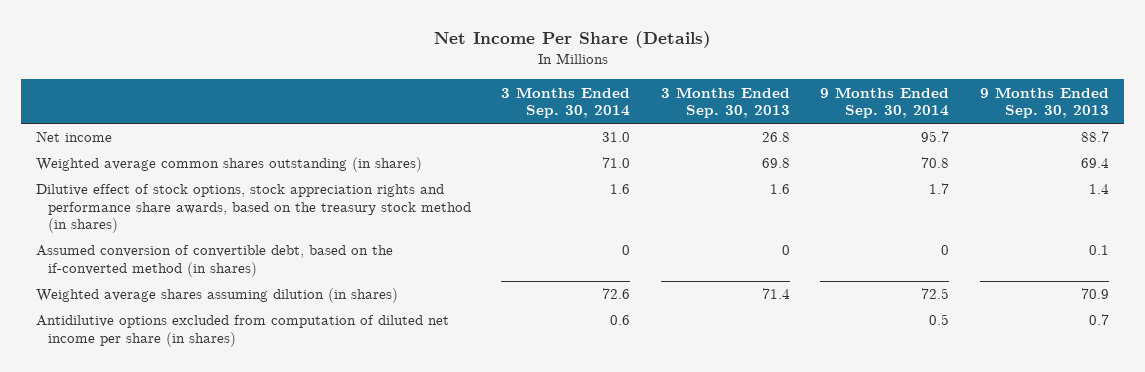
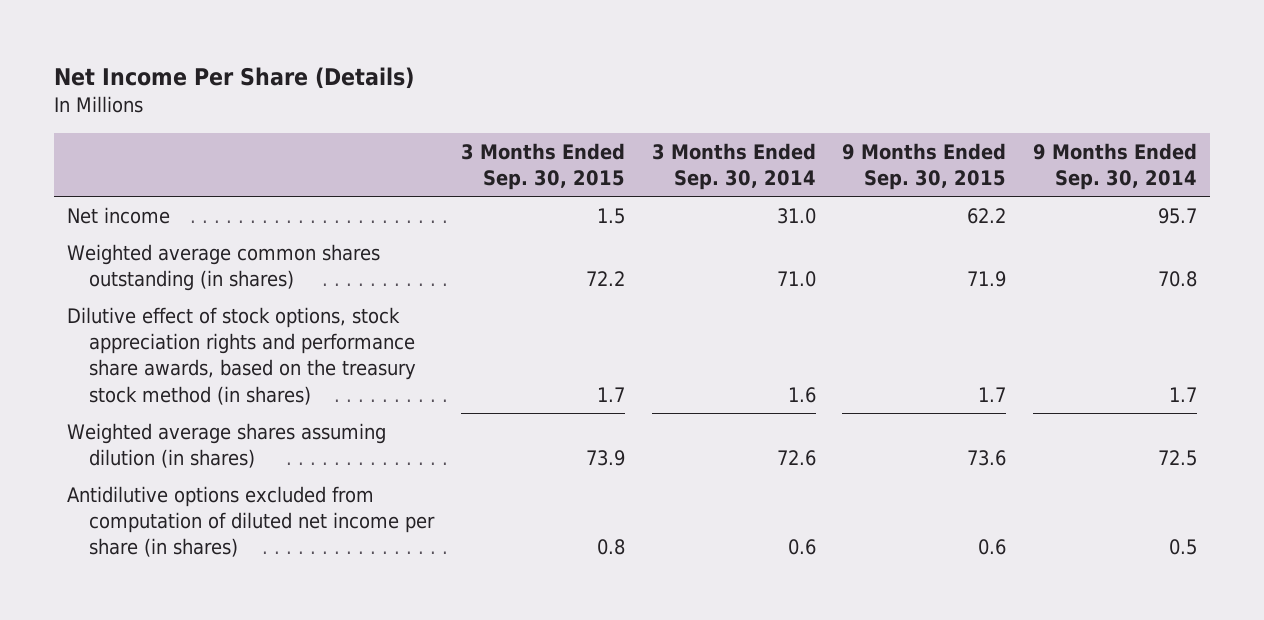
[660,86,790,119] 3 Months Ended Sep. 30, 2013 -> none
[979,86,1109,119] 9 Months Ended Sep. 30, 2013 -> none
none -> [461,142,626,190] 3 Months Ended Sep. 30, 2015
none -> [842,142,1007,190] 9 Months Ended Sep. 30, 2015
[36,245,394,277] Assumed conversion of convertible debt, based on the if-converted method (in shares) -> none

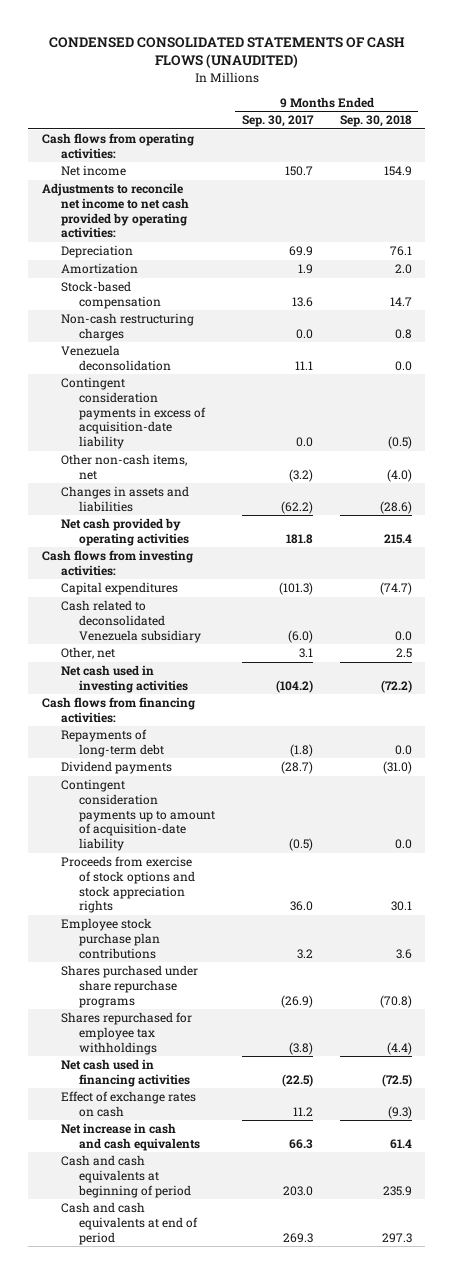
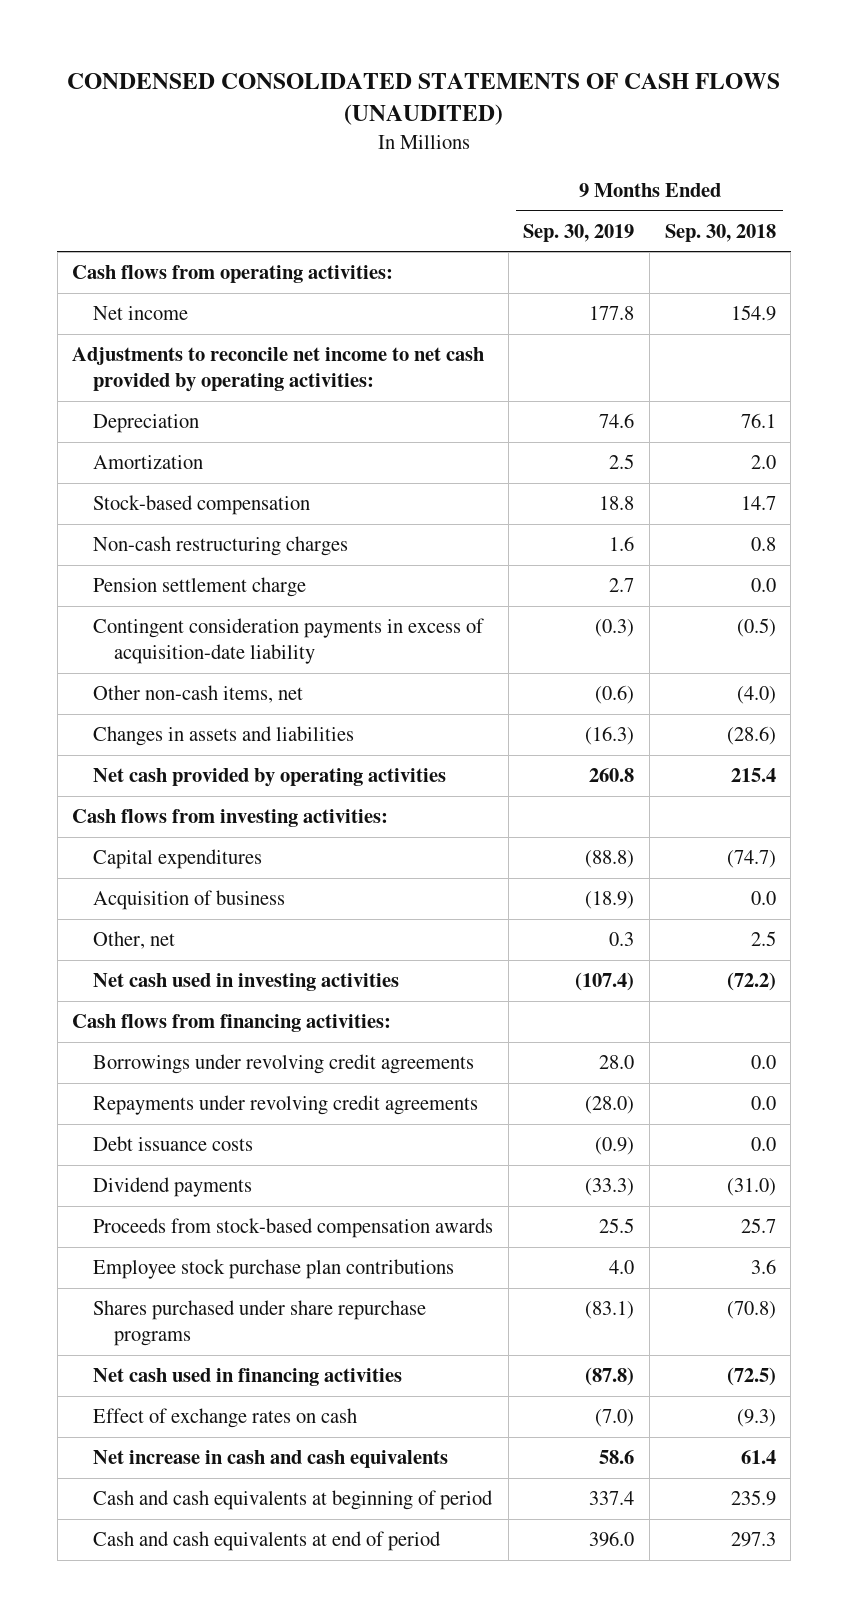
[241,115,314,128] Sep. 30, 2017 -> none
none -> [523,223,635,242] Sep. 30, 2019
[60,345,172,371] Venezuela deconsolidation -> none
none -> [93,577,307,598] Pension settlement charge
[60,600,202,643] Cash related to deconsolidated Venezuela subsidiary -> none
none -> [93,890,286,911] Acquisition of business
[60,729,165,757] Repayments of long-term debt -> none
none -> [93,1054,475,1075] Borrowings under revolving credit agreements
none -> [93,1095,479,1116] Repayments under revolving credit agreements
none -> [93,1136,254,1152] Debt issuance costs
[60,779,216,852] Contingent consideration payments up to amount of acquisition-date liability -> none
[60,856,196,914] Proceeds from exercise of stock options and stock appreciation rights -> [93,1218,494,1239] Proceeds from stock-based compensation awards
[390,901,412,912] 30.1 -> [740,1218,776,1234] 25.7
[60,1012,192,1055] Shares repurchased for employee tax withholdings -> none

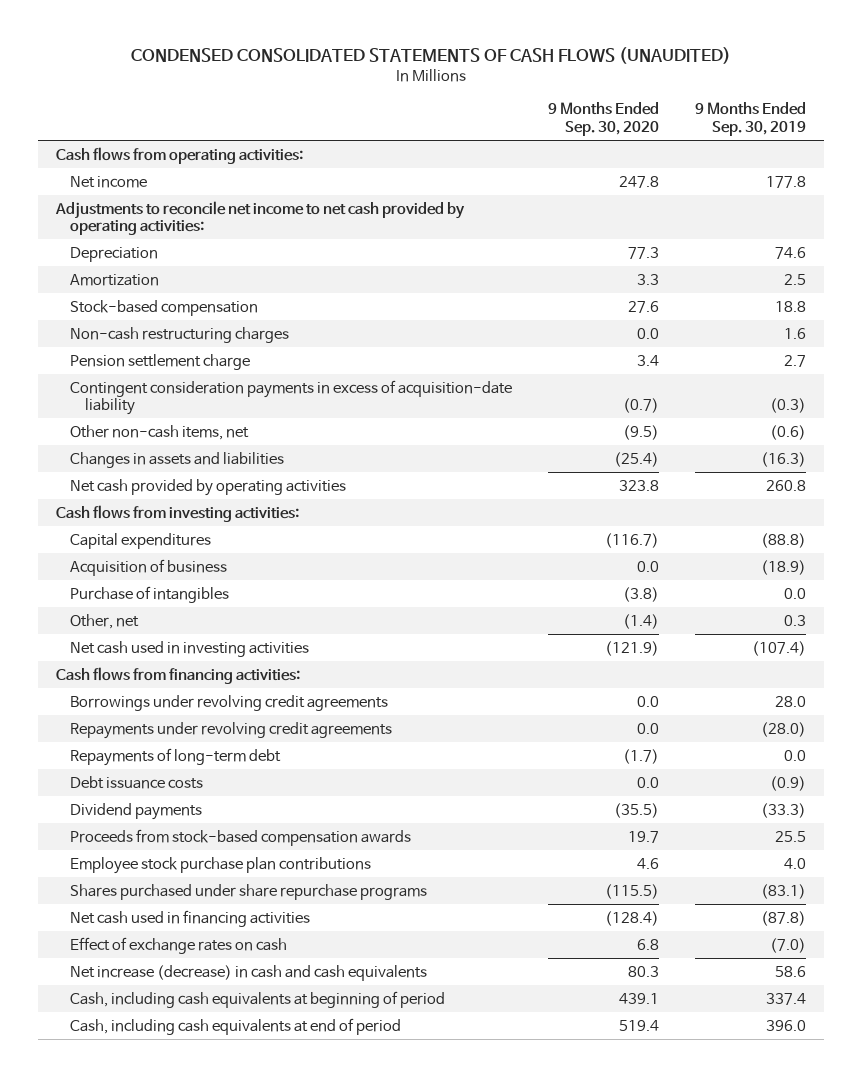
[664,223,776,242] Sep. 30, 2018 -> none
none -> [548,102,660,137] 9 Months Ended Sep. 30, 2020
none -> [70,585,230,603] Purchase of intangibles
none -> [70,747,282,766] Repayments of long-term debt
[93,1450,449,1469] Net increase in cash and cash equivalents -> [70,964,428,981] Net increase (decrease) in cash and cash equivalents
[93,1490,494,1511] Cash and cash equivalents at beginning of period -> [70,990,446,1008] Cash, including cash equivalents at beginning of period
[93,1531,442,1552] Cash and cash equivalents at end of period -> [70,1017,402,1035] Cash, including cash equivalents at end of period

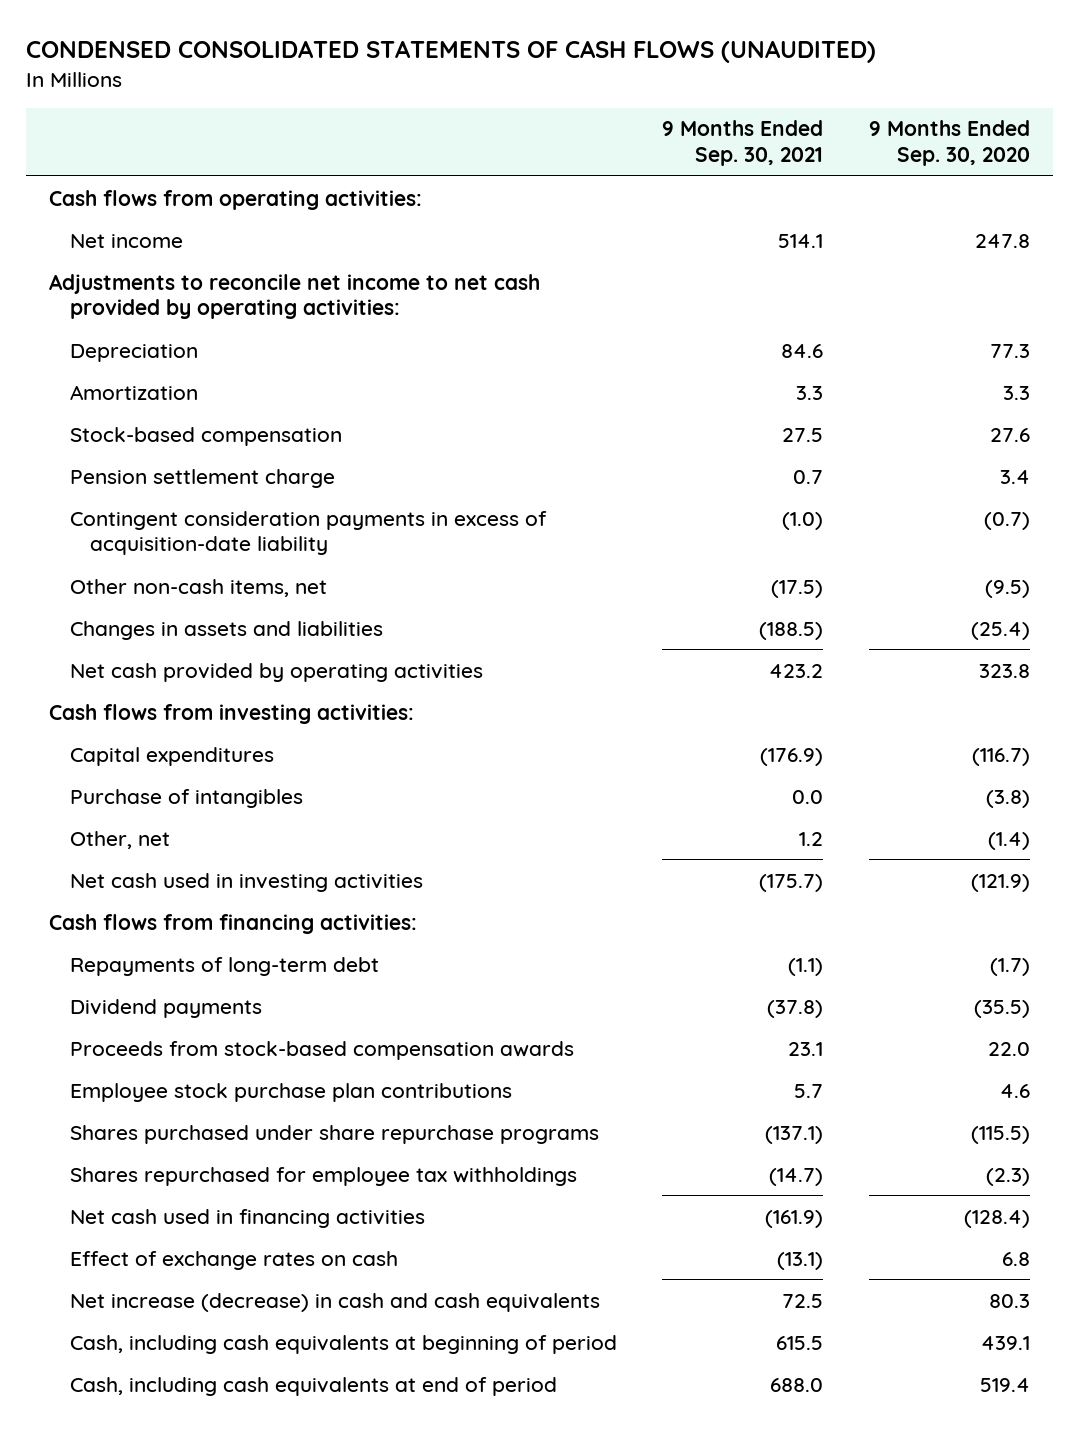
[694,102,806,137] 9 Months Ended Sep. 30, 2019 -> none
none -> [662,120,824,167] 9 Months Ended Sep. 30, 2021
[70,326,290,343] Non-cash restructuring charges -> none
[70,558,228,576] Acquisition of business -> none
[70,694,389,711] Borrowings under revolving credit agreements -> none
[70,721,393,739] Repayments under revolving credit agreements -> none
[70,775,204,789] Debt issuance costs -> none
[628,830,660,843] 19.7 -> [988,1041,1031,1056] 22.0
none -> [69,1166,577,1186] Shares repurchased for employee tax withholdings

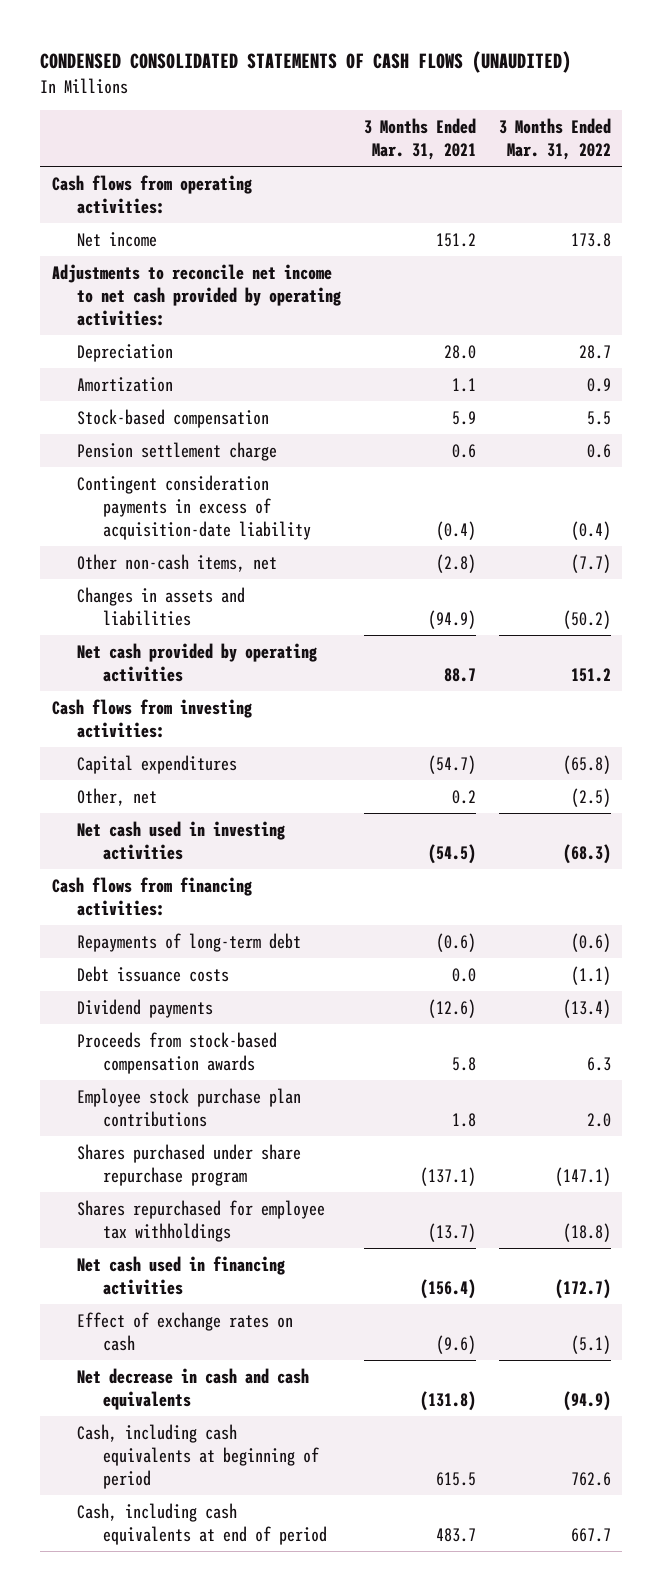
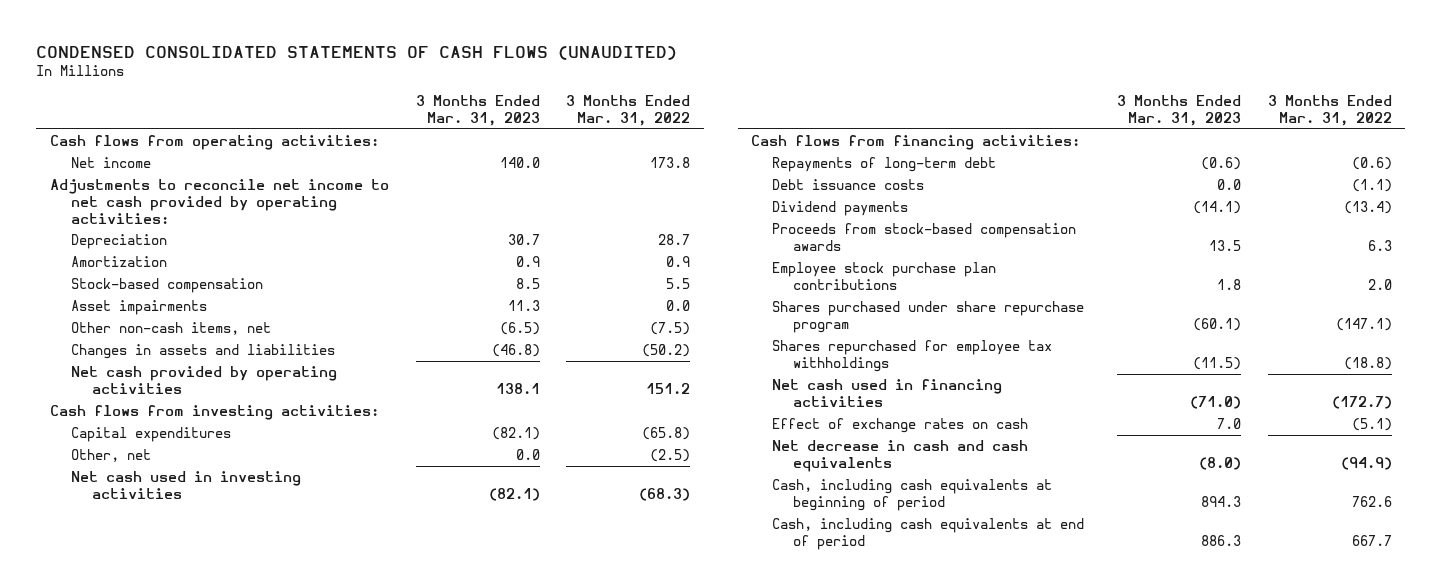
[364,118,477,161] 3 Months Ended Mar. 31, 2021 -> none
none -> [415,95,540,126] 3 Months Ended Mar. 31, 2023
[77,441,278,461] Pension settlement charge -> none
[77,474,312,540] Contingent consideration payments in excess of acquisition-date liability -> none
none -> [70,300,207,316] Asset impairments
[570,553,611,573] (7.7) -> [650,322,691,336] (7.5)

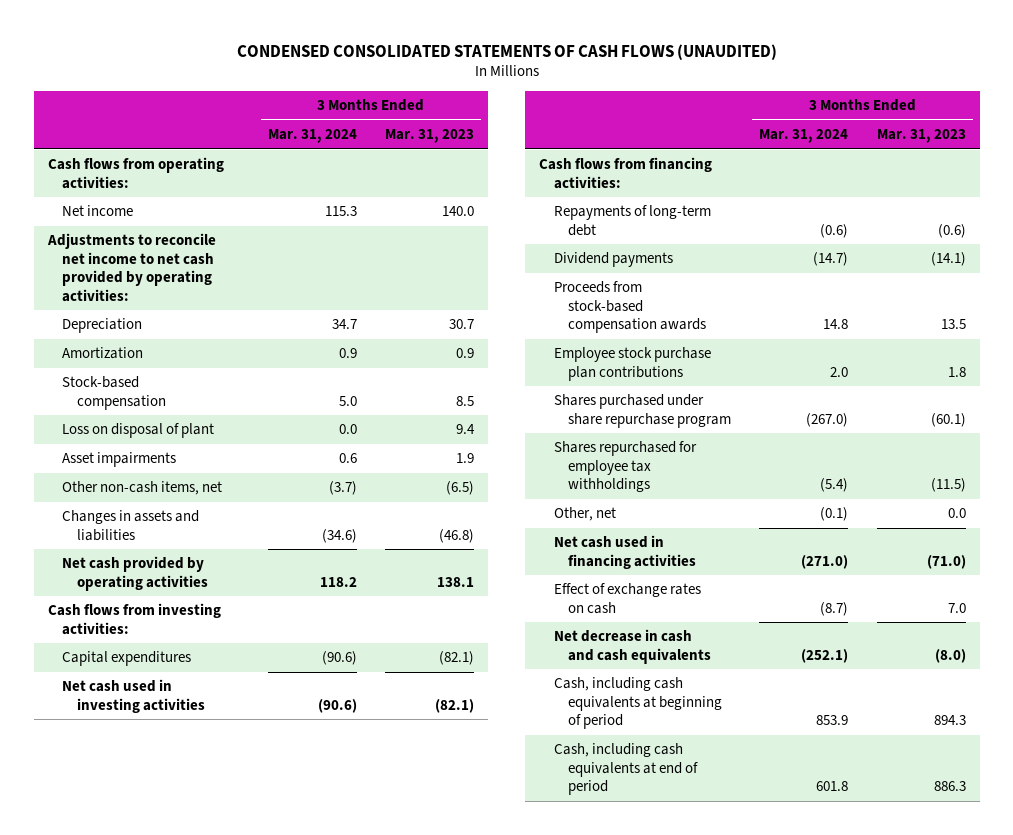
[566,95,691,126] 3 Months Ended Mar. 31, 2022 -> none
none -> [268,129,358,144] Mar. 31, 2024
none -> [62,423,215,439] Loss on disposal of plant
[507,300,540,312] 11.3 -> [456,453,475,464] 1.9
[772,179,925,191] Debt issuance costs -> none
[70,449,151,463] Other, net -> [553,507,616,522] Other, net

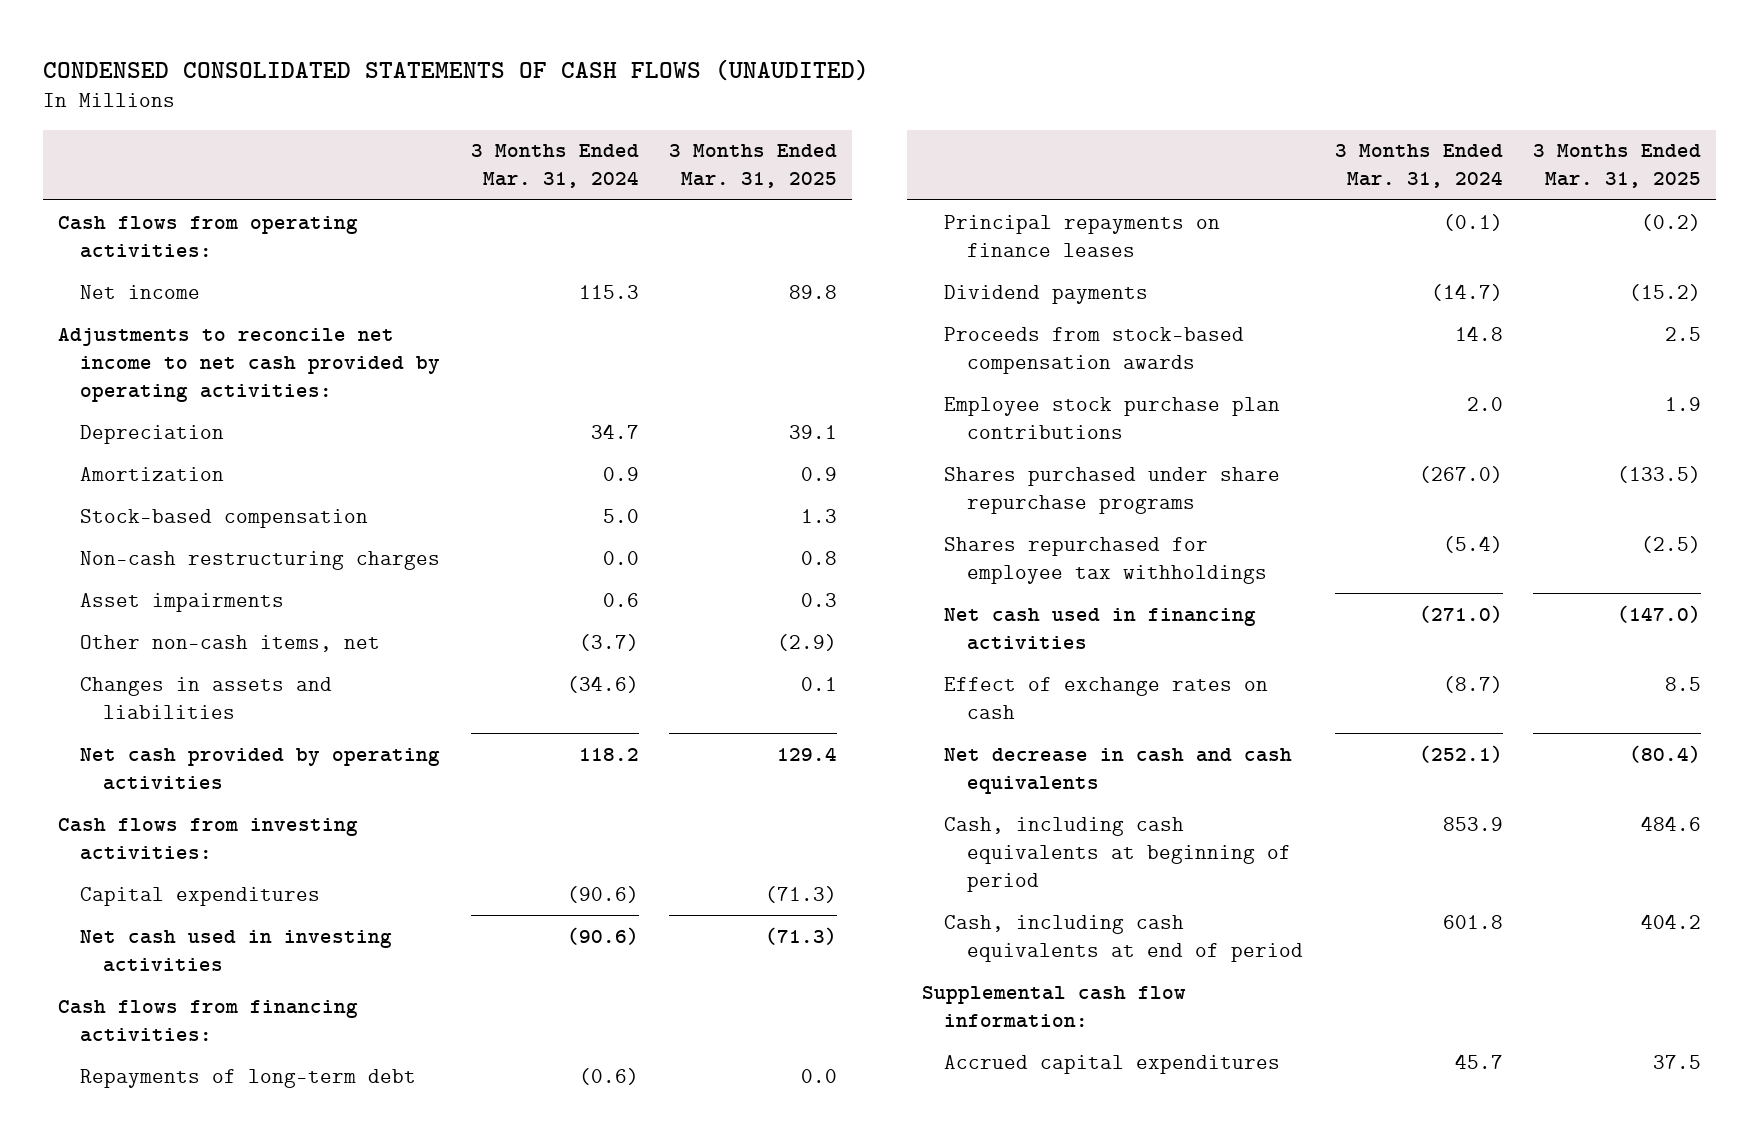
[385,129,475,144] Mar. 31, 2023 -> none
none -> [668,144,837,189] 3 Months Ended Mar. 31, 2025
[62,423,215,439] Loss on disposal of plant -> none
none -> [80,550,441,570] Non-cash restructuring charges
none -> [944,214,1221,257] Principal repayments on finance leases
[553,394,732,428] Shares purchased under share repurchase program -> [944,466,1281,514] Shares purchased under share repurchase programs
[553,507,616,522] Other, net -> none
none -> [922,985,1187,1028] Supplemental cash flow information:
none -> [944,1054,1281,1074] Accrued capital expenditures

